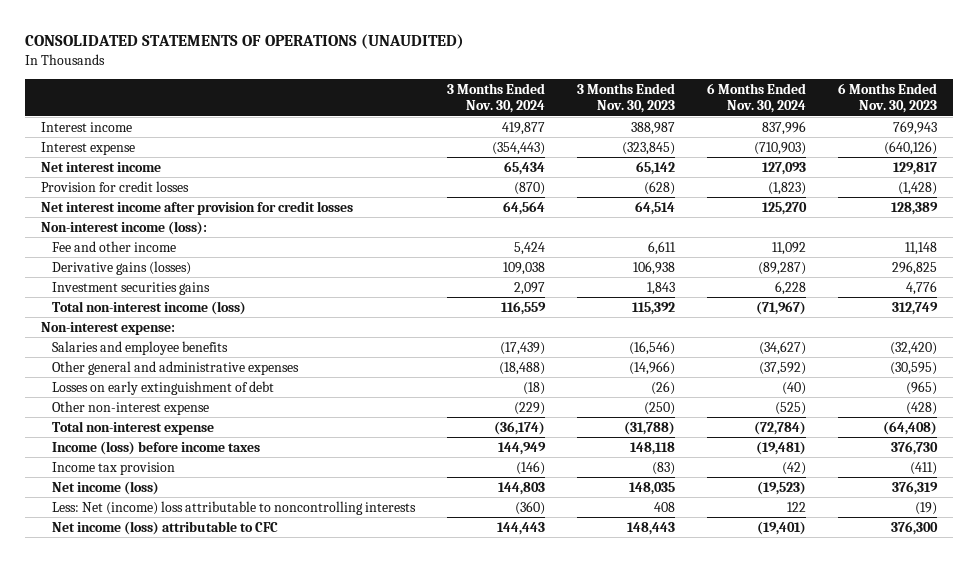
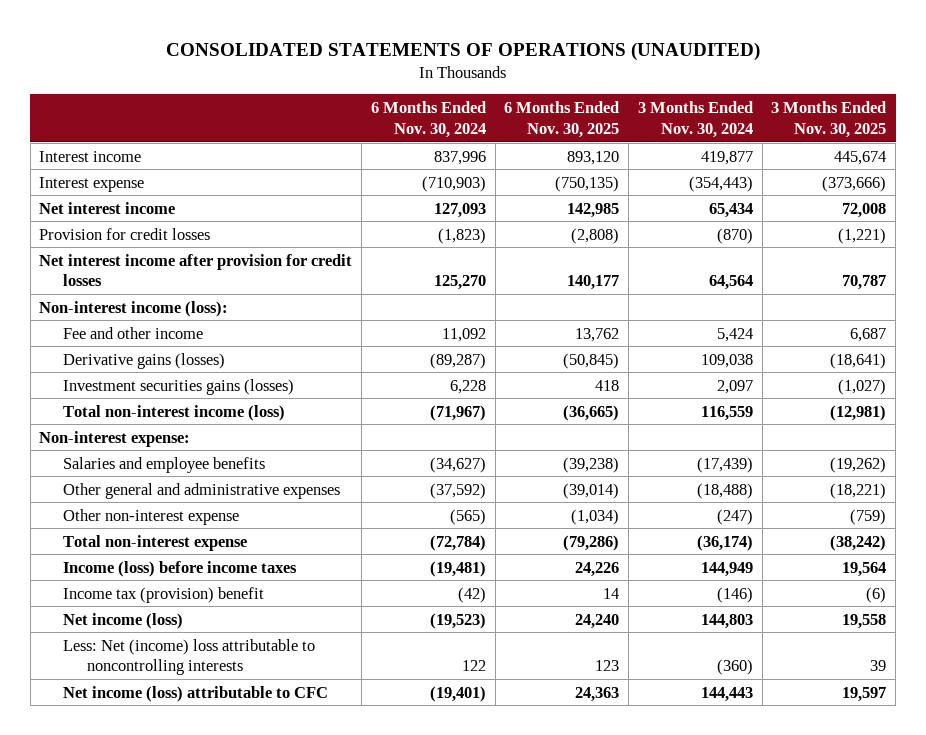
[576,83,675,114] 3 Months Ended Nov. 30, 2023 -> none
[838,83,938,114] 6 Months Ended Nov. 30, 2023 -> none
none -> [504,100,620,138] 6 Months Ended Nov. 30, 2025
none -> [771,100,887,138] 3 Months Ended Nov. 30, 2025
[51,281,210,295] Investment securities gains -> [63,378,295,395] Investment securities gains (losses)
[51,380,274,395] Losses on early extinguishment of debt -> none
[513,401,545,415] (229) -> [716,508,753,525] (247)
[774,401,806,415] (525) -> [449,508,486,525] (565)
[51,461,175,475] Income tax provision -> [63,586,265,603] Income tax (provision) benefit

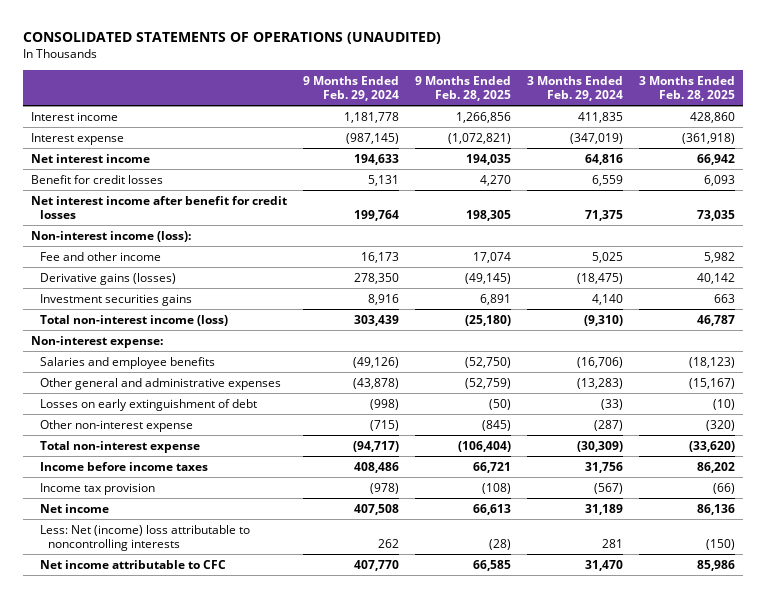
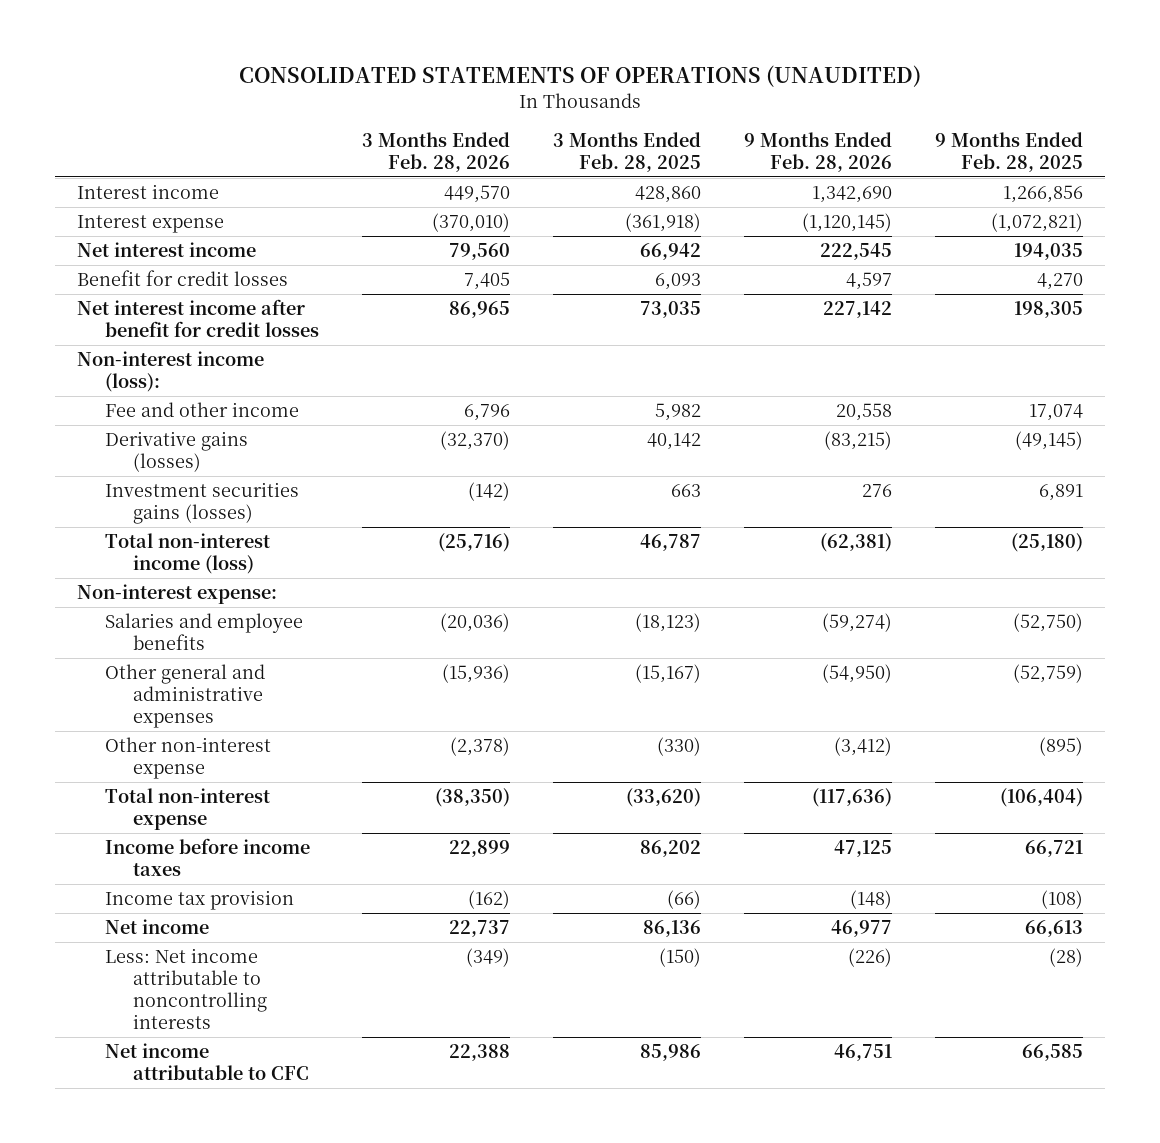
[303,75,400,101] 9 Months Ended Feb. 29, 2024 -> none
[526,75,623,101] 3 Months Ended Feb. 29, 2024 -> none
none -> [361,131,510,172] 3 Months Ended Feb. 28, 2026
none -> [744,131,893,172] 9 Months Ended Feb. 28, 2026
[39,293,192,306] Investment securities gains -> [104,482,299,525] Investment securities gains (losses)
[39,398,257,411] Losses on early extinguishment of debt -> none
[481,419,511,431] (845) -> [1039,737,1084,757] (895)
[705,419,735,431] (320) -> [657,737,702,757] (330)
[39,524,250,552] Less: Net (income) loss attributable to noncontrolling interests -> [104,948,267,1029] Less: Net income attributable to noncontrolling interests

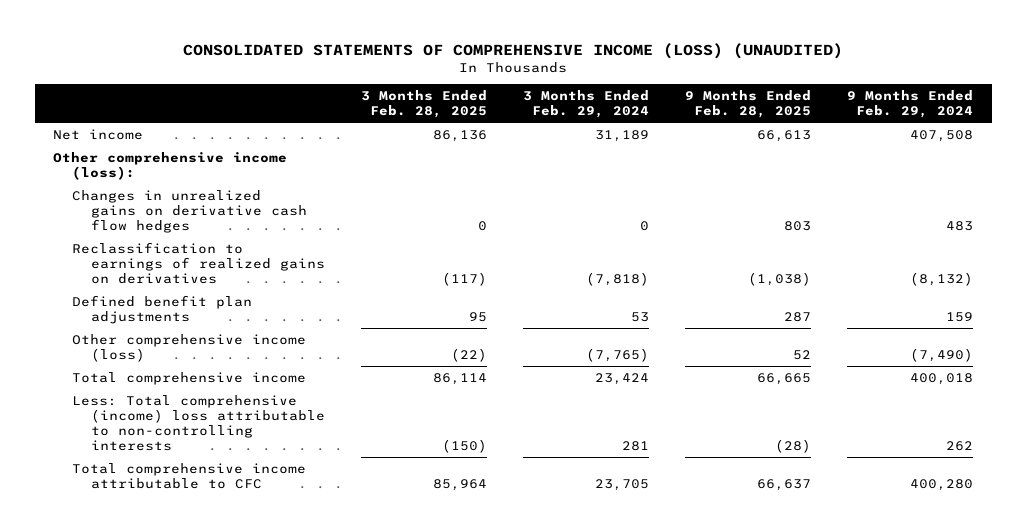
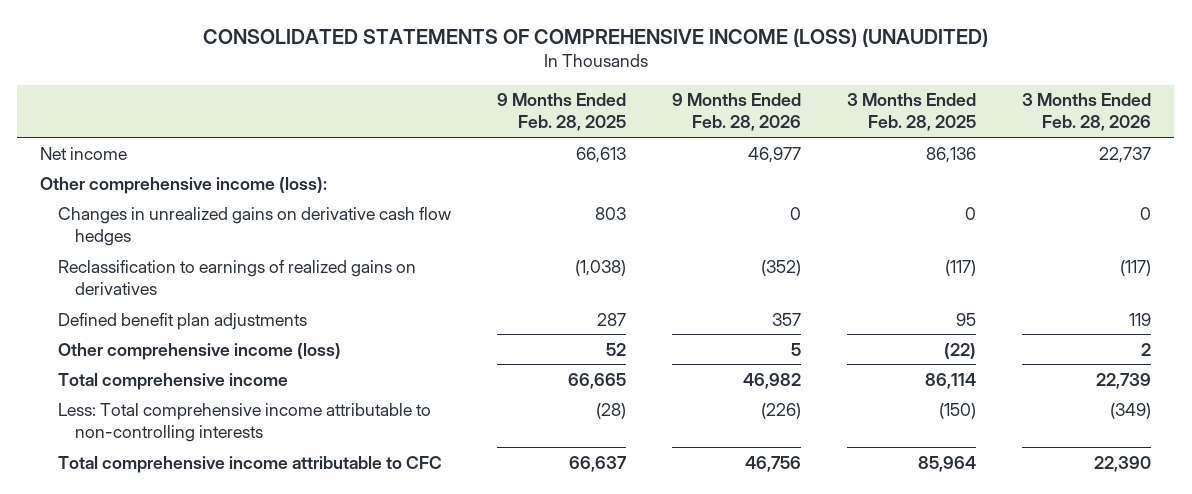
[523,90,650,119] 3 Months Ended Feb. 29, 2024 -> none
[847,90,974,119] 9 Months Ended Feb. 29, 2024 -> none
none -> [671,93,801,132] 9 Months Ended Feb. 28, 2026
none -> [1022,93,1152,132] 3 Months Ended Feb. 28, 2026
[71,395,325,451] Less: Total comprehensive (income) loss attributable to non-controlling interests -> [57,402,431,442] Less: Total comprehensive income attributable to non-controlling interests

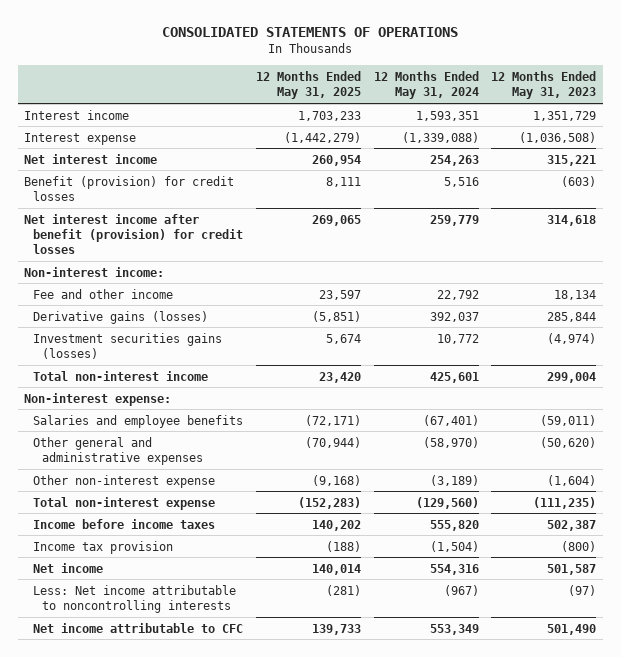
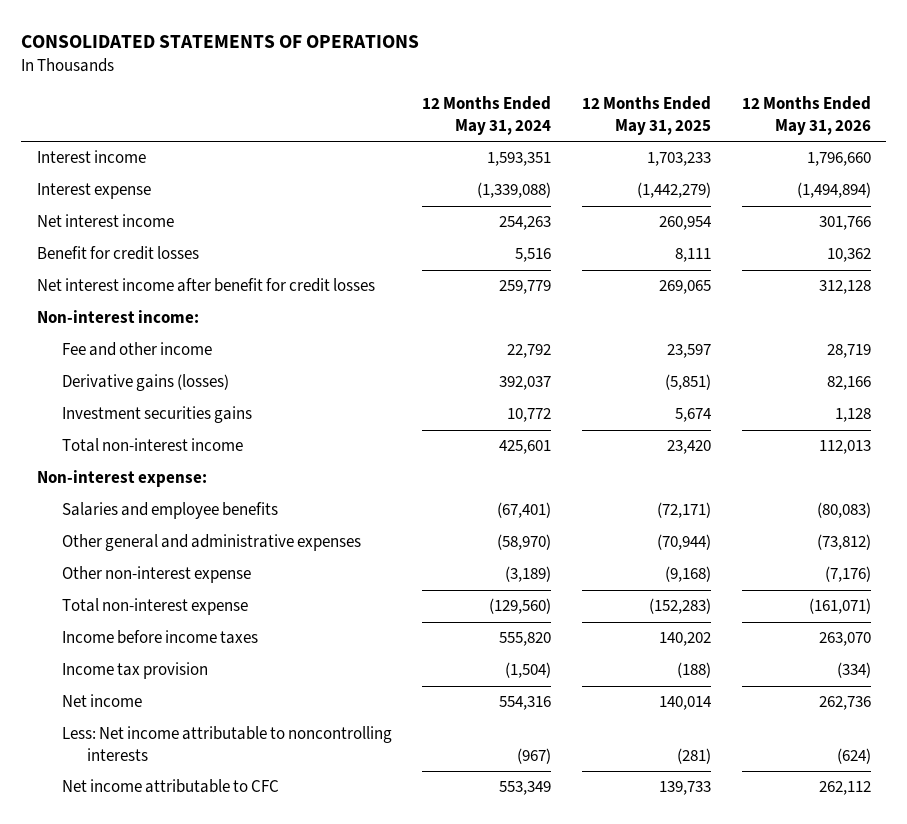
[491,70,597,100] 12 Months Ended May 31, 2023 -> none
none -> [741,96,871,135] 12 Months Ended May 31, 2026
[24,175,235,202] Benefit (provision) for credit losses -> [36,246,199,261] Benefit for credit losses
[24,213,244,255] Net interest income after benefit (provision) for credit losses -> [36,278,375,293] Net interest income after benefit for credit losses
[33,332,223,360] Investment securities gains (losses) -> [61,406,252,424] Investment securities gains

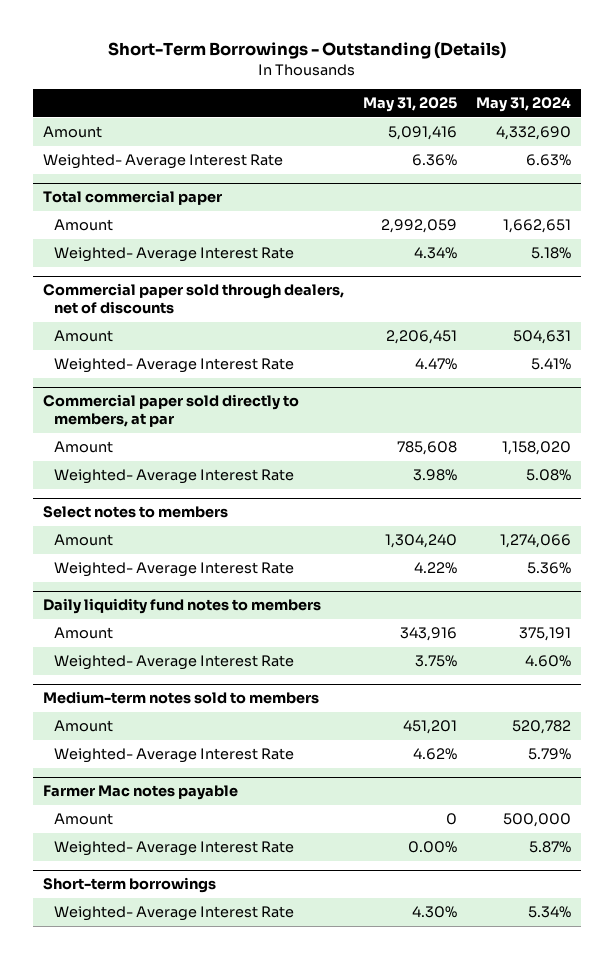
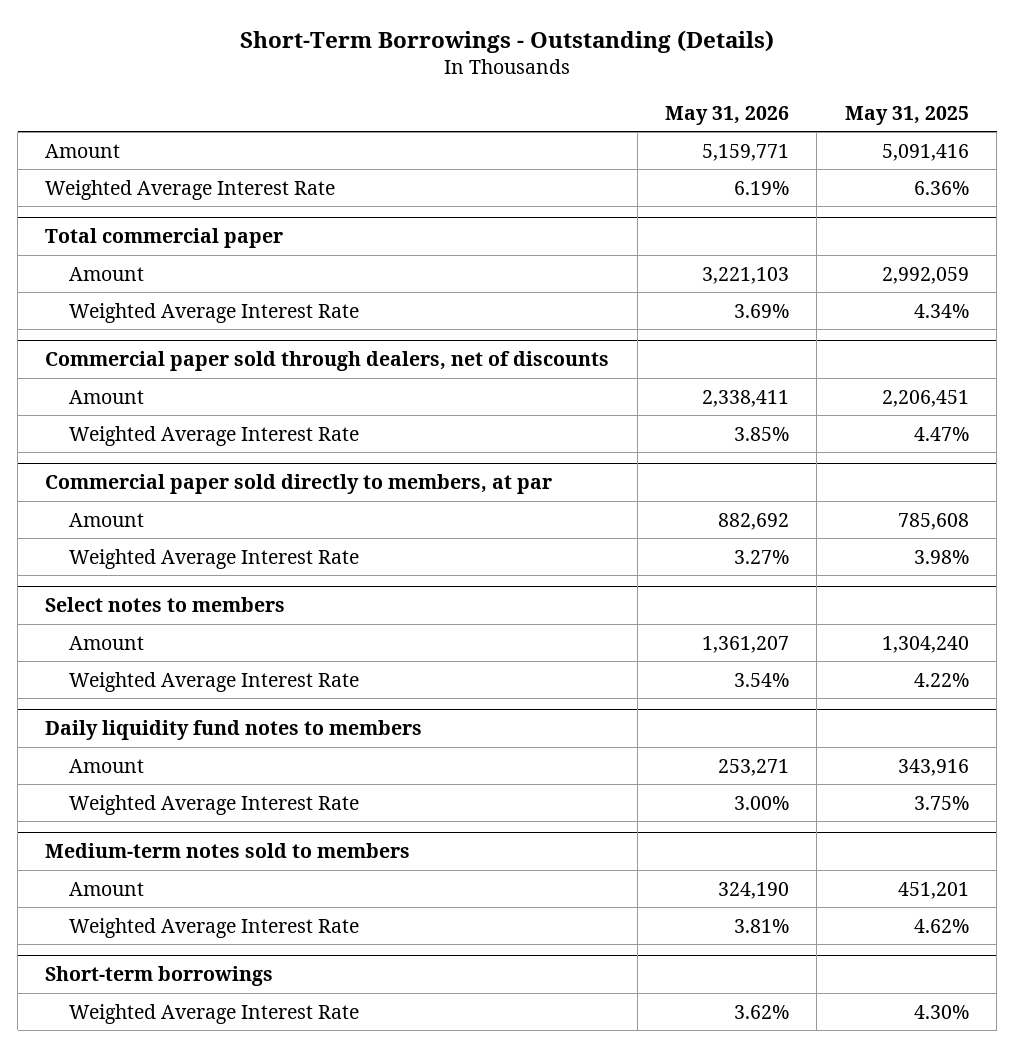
[476,97,572,113] May 31, 2024 -> none
none -> [665,105,790,125] May 31, 2026
[42,154,283,170] Weighted- Average Interest Rate -> [45,179,336,200] Weighted Average Interest Rate
[54,247,295,263] Weighted- Average Interest Rate -> [68,302,359,323] Weighted Average Interest Rate
[54,358,295,374] Weighted- Average Interest Rate -> [68,425,359,446] Weighted Average Interest Rate
[54,469,295,485] Weighted- Average Interest Rate -> [68,548,359,569] Weighted Average Interest Rate
[54,562,295,578] Weighted- Average Interest Rate -> [68,671,359,692] Weighted Average Interest Rate
[54,655,295,671] Weighted- Average Interest Rate -> [68,794,359,815] Weighted Average Interest Rate
[42,785,238,801] Farmer Mac notes payable -> none
[54,813,114,826] Amount -> none
[54,841,295,857] Weighted- Average Interest Rate -> none
[54,748,295,764] Weighted- Average Interest Rate -> [68,917,359,938] Weighted Average Interest Rate
[54,906,295,922] Weighted- Average Interest Rate -> [68,1003,359,1024] Weighted Average Interest Rate

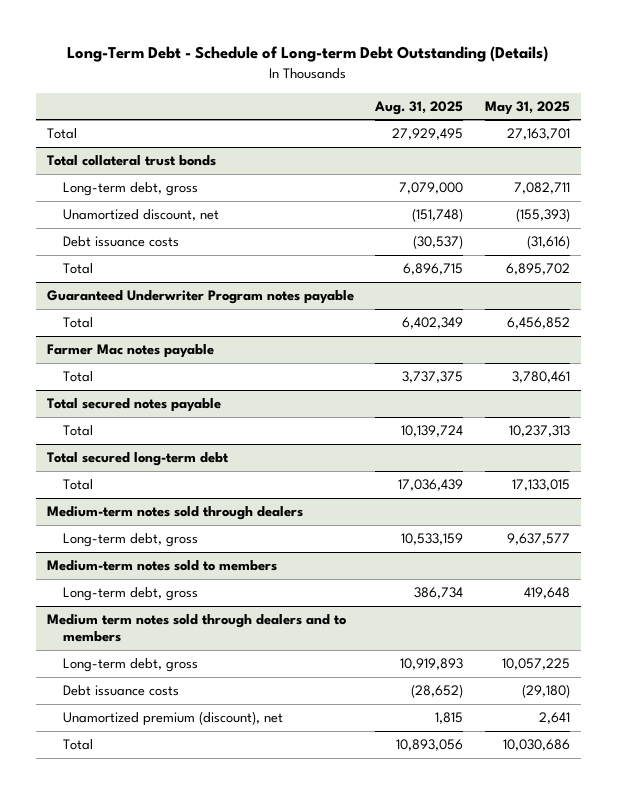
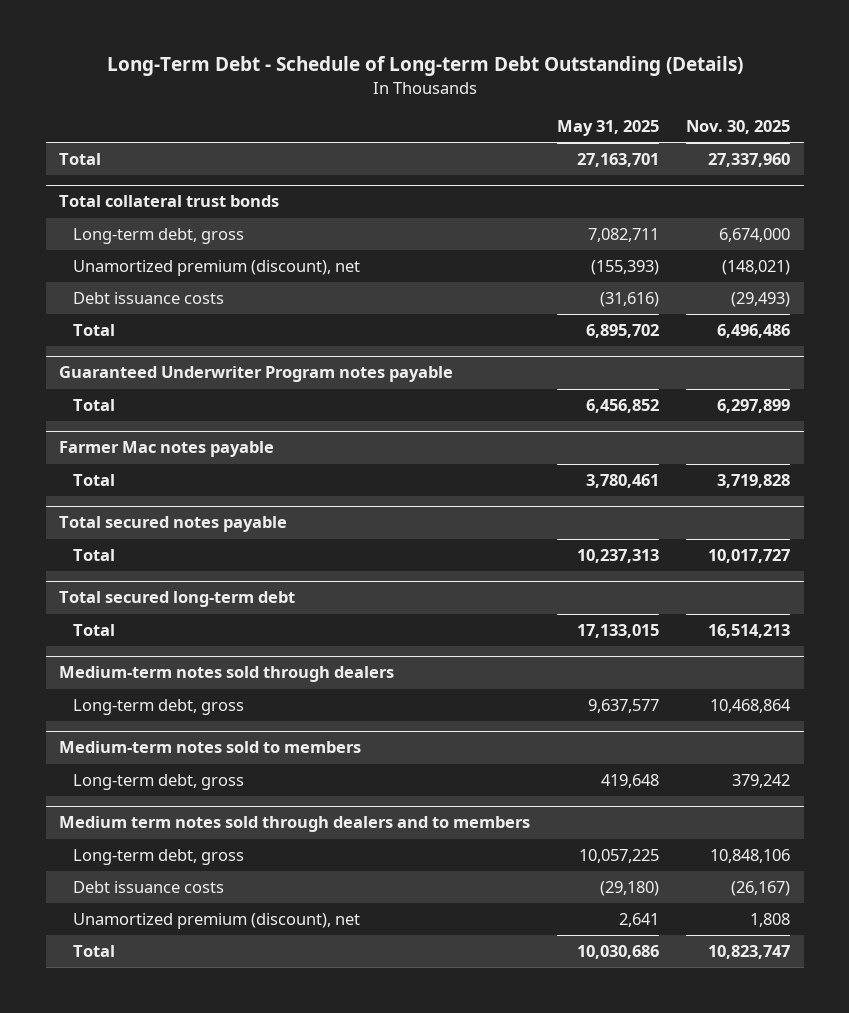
[374,100,464,115] Aug. 31, 2025 -> none
none -> [686,120,791,135] Nov. 30, 2025
[63,209,220,222] Unamortized discount, net -> [73,260,361,277] Unamortized premium (discount), net

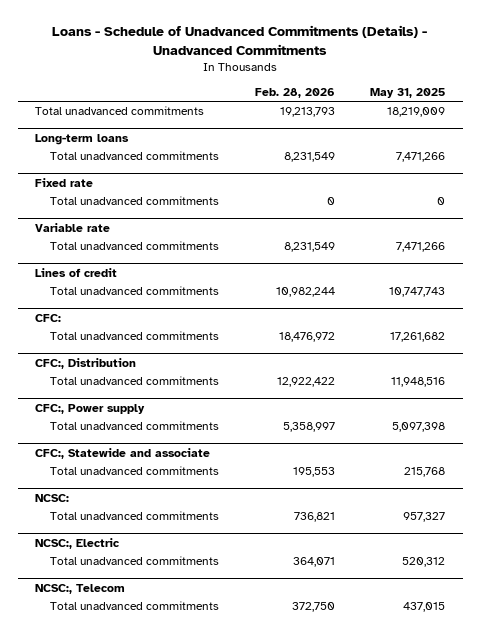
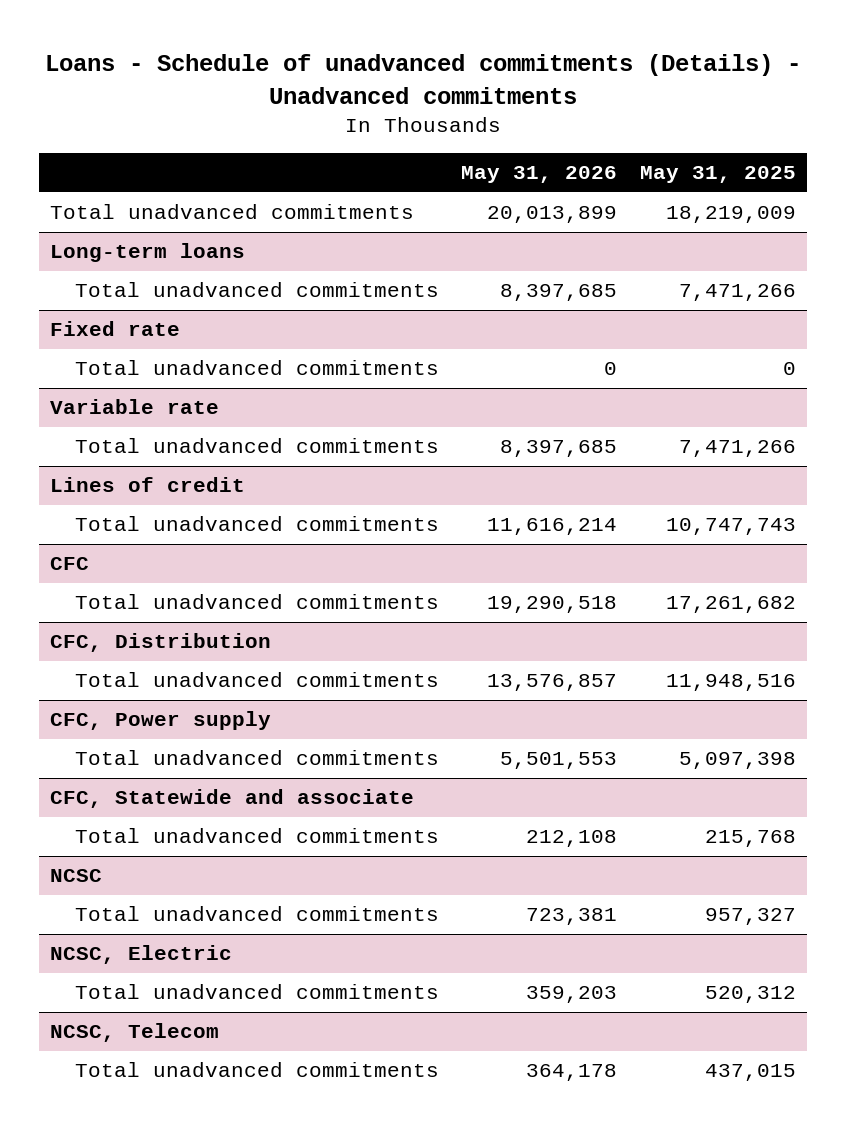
[52,25,428,55] Loans - Schedule of Unadvanced Commitments (Details) - Unadvanced Commitments -> [45,54,802,104] Loans - Schedule of unadvanced commitments (Details) - Unadvanced commitments
[254,88,335,99] Feb. 28, 2026 -> none
none -> [461,166,618,184] May 31, 2026
[35,313,62,322] CFC: -> [50,557,90,571] CFC
[35,357,137,369] CFC:, Distribution -> [50,633,272,653] CFC, Distribution
[35,403,146,414] CFC:, Power supply -> [50,711,272,731] CFC, Power supply
[35,447,211,459] CFC:, Statewide and associate -> [50,789,415,809] CFC, Statewide and associate
[35,493,70,502] NCSC: -> [50,869,103,883] NCSC
[35,537,121,549] NCSC:, Electric -> [50,945,233,965] NCSC, Electric
[35,583,126,594] NCSC:, Telecom -> [50,1023,220,1043] NCSC, Telecom

